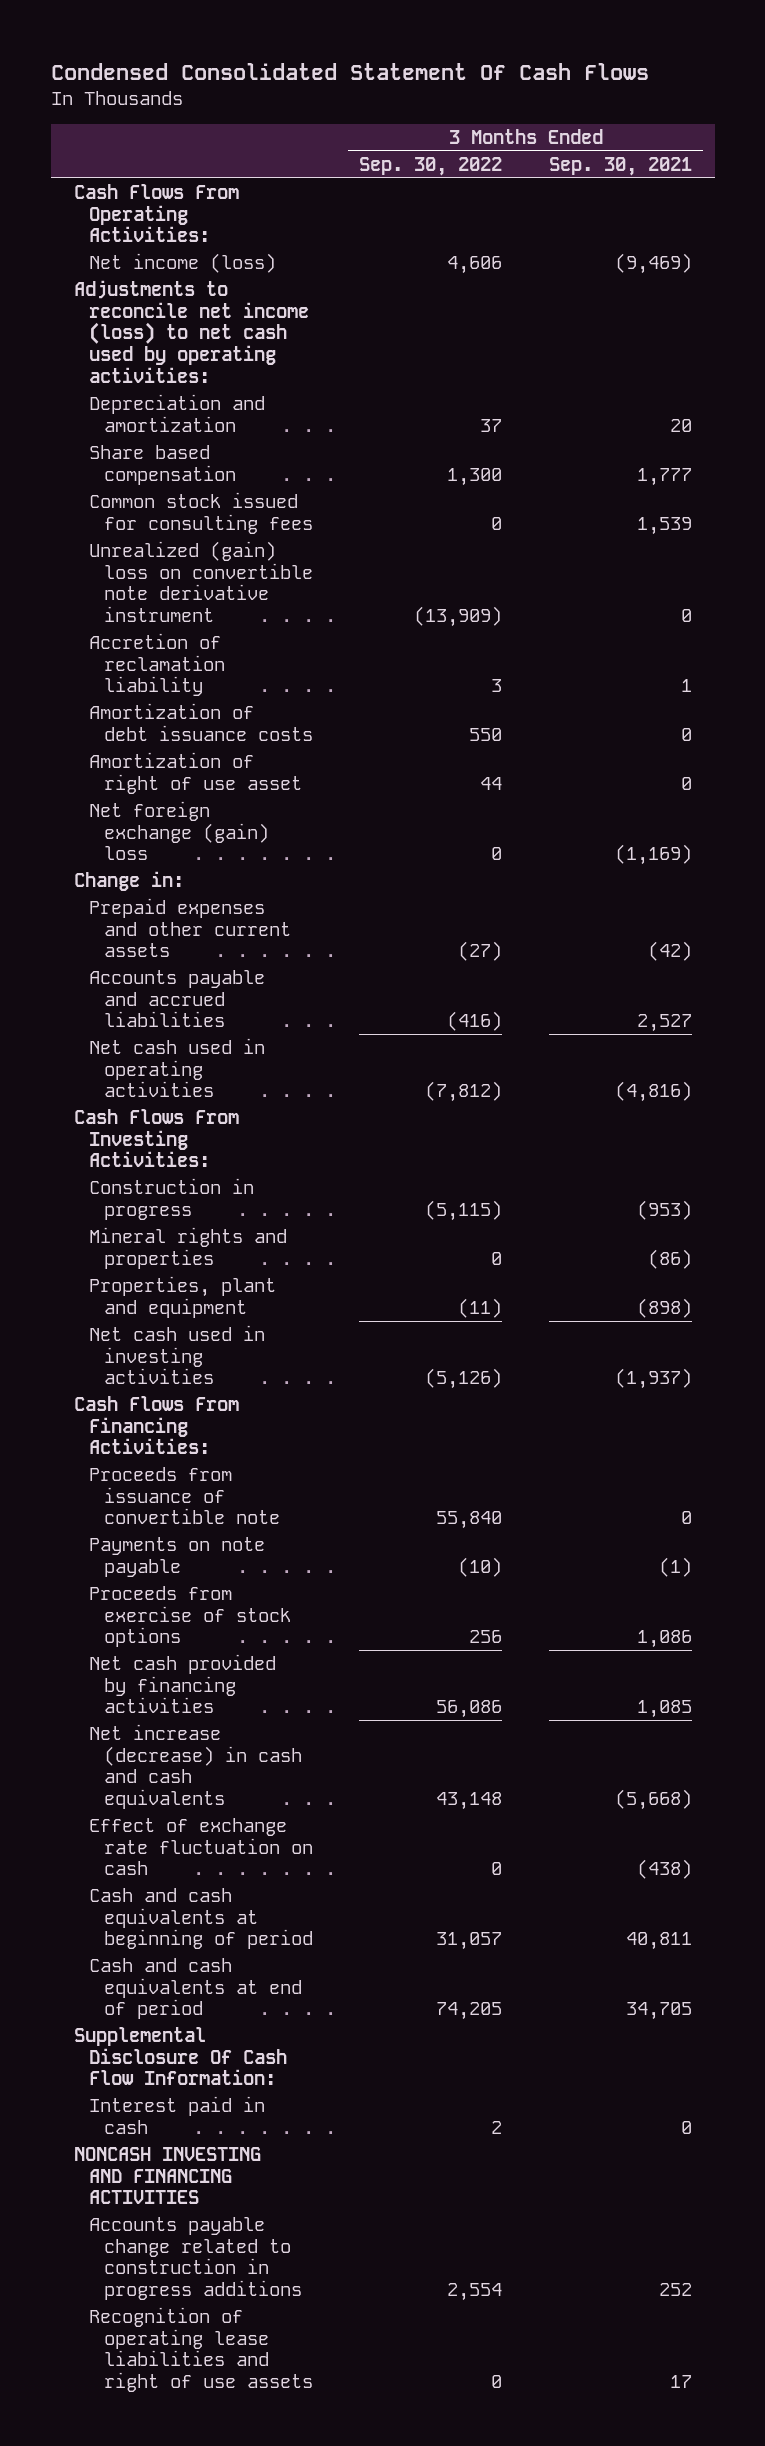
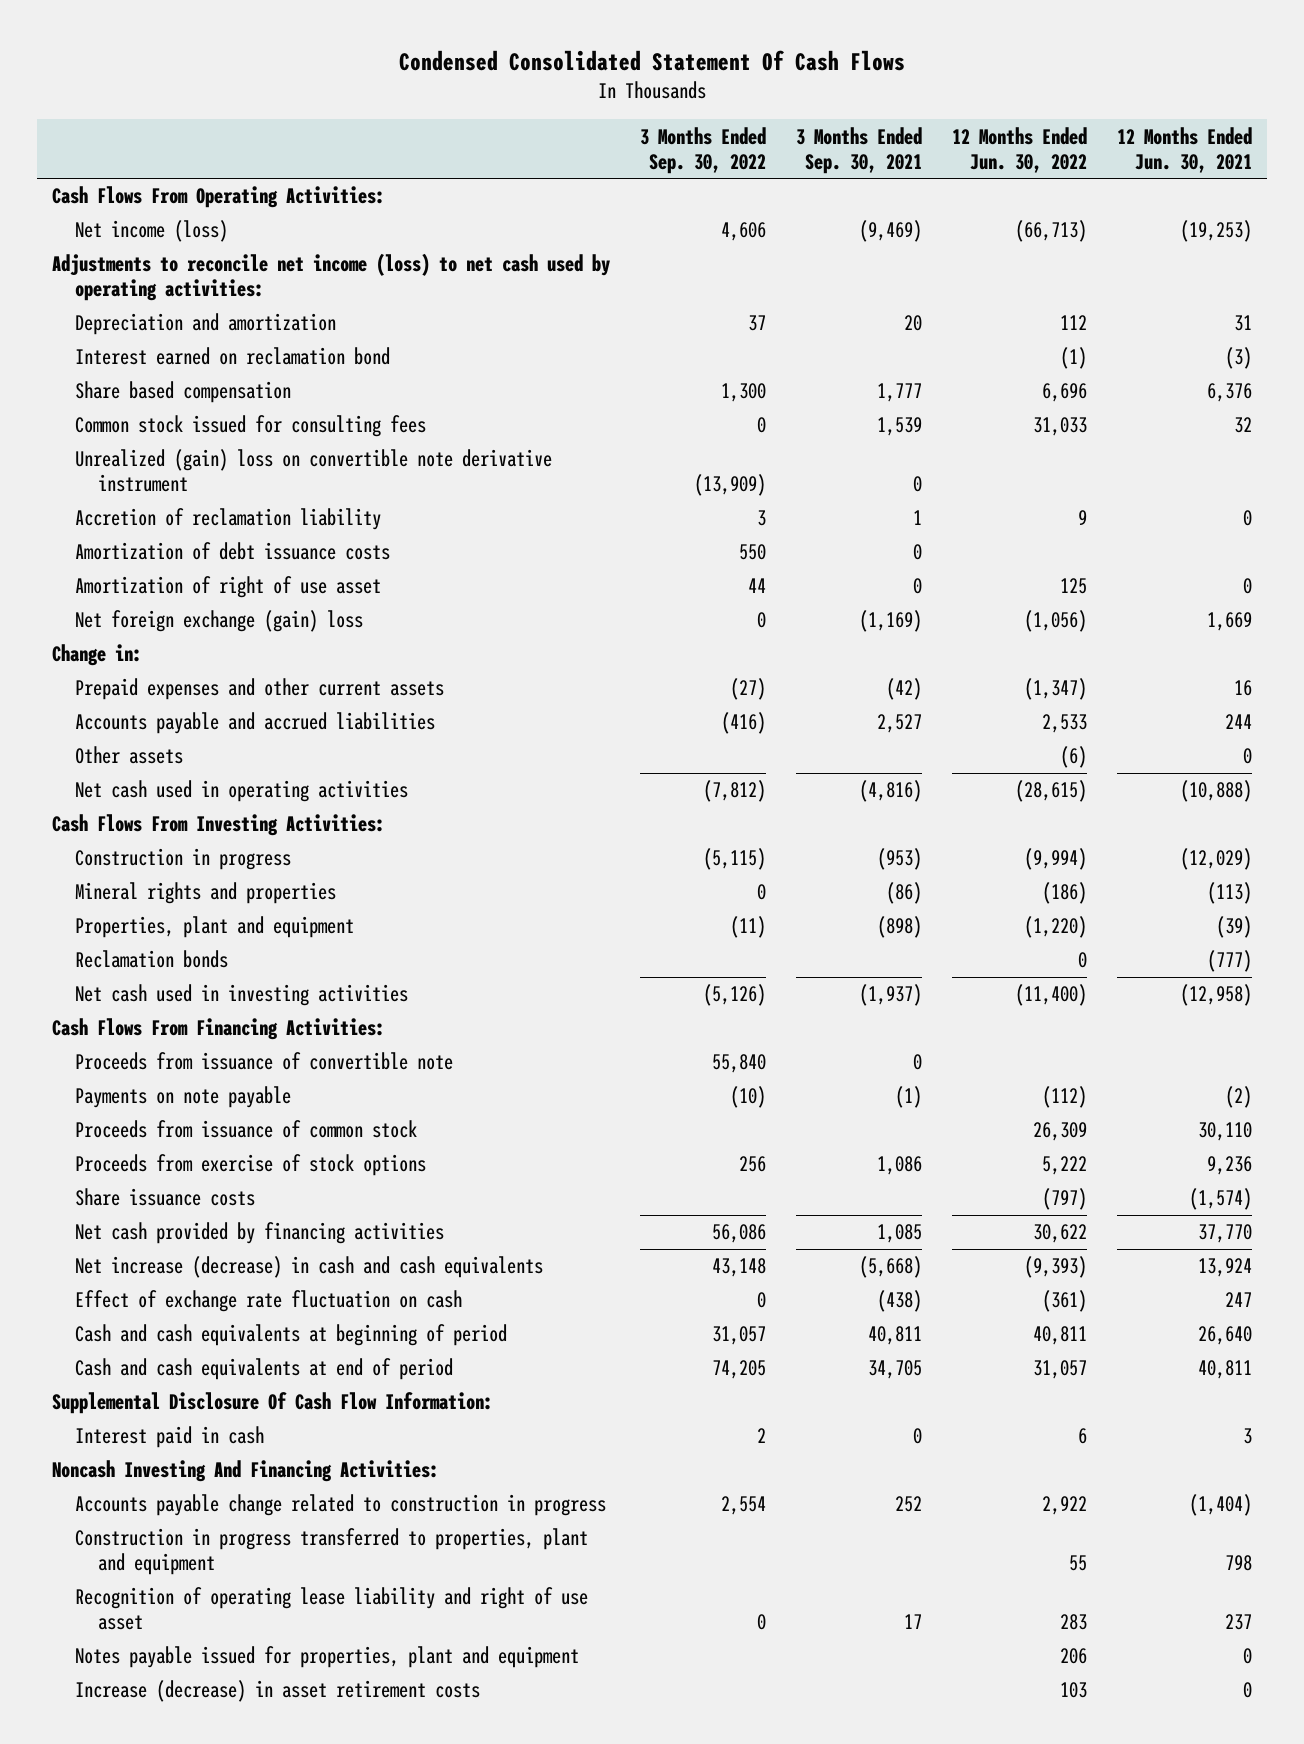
none -> [952,126,1088,173] 12 Months Ended Jun. 30, 2022
none -> [1116,126,1252,173] 12 Months Ended Jun. 30, 2021
none -> [75,347,391,366] Interest earned on reclamation bond
none -> [75,746,184,765] Other assets
none -> [75,950,229,969] Reclamation bonds
none -> [75,1120,418,1139] Proceeds from issuance of common stock
none -> [75,1188,256,1207] Share issuance costs
[73,2147,261,2205] NONCASH INVESTING AND FINANCING ACTIVITIES -> [52,1460,440,1483] Noncash Investing And Financing Activities:
[89,2217,303,2301] Accounts payable change related to construction in progress additions -> [75,1494,607,1517] Accounts payable change related to construction in progress
none -> [75,1528,589,1576] Construction in progress transferred to properties, plant and equipment
[89,2307,314,2393] Recognition of operating lease liabilities and right of use assets -> [75,1587,589,1631] Recognition of operating lease liability and right of use asset
none -> [75,1646,580,1669] Notes payable issued for properties, plant and equipment
none -> [75,1680,481,1703] Increase (decrease) in asset retirement costs

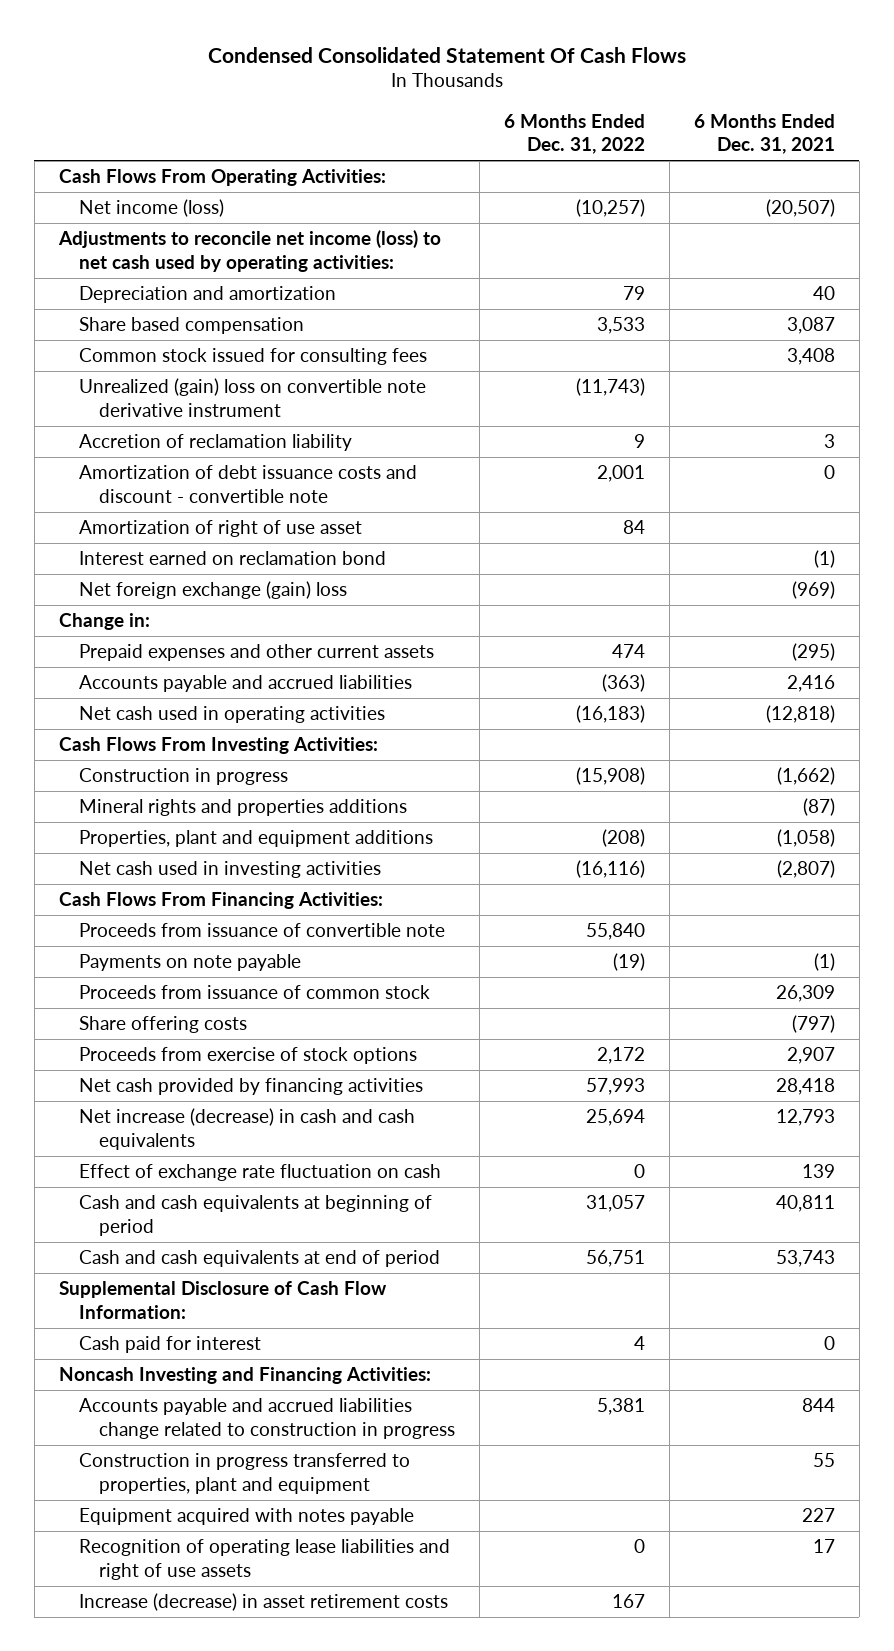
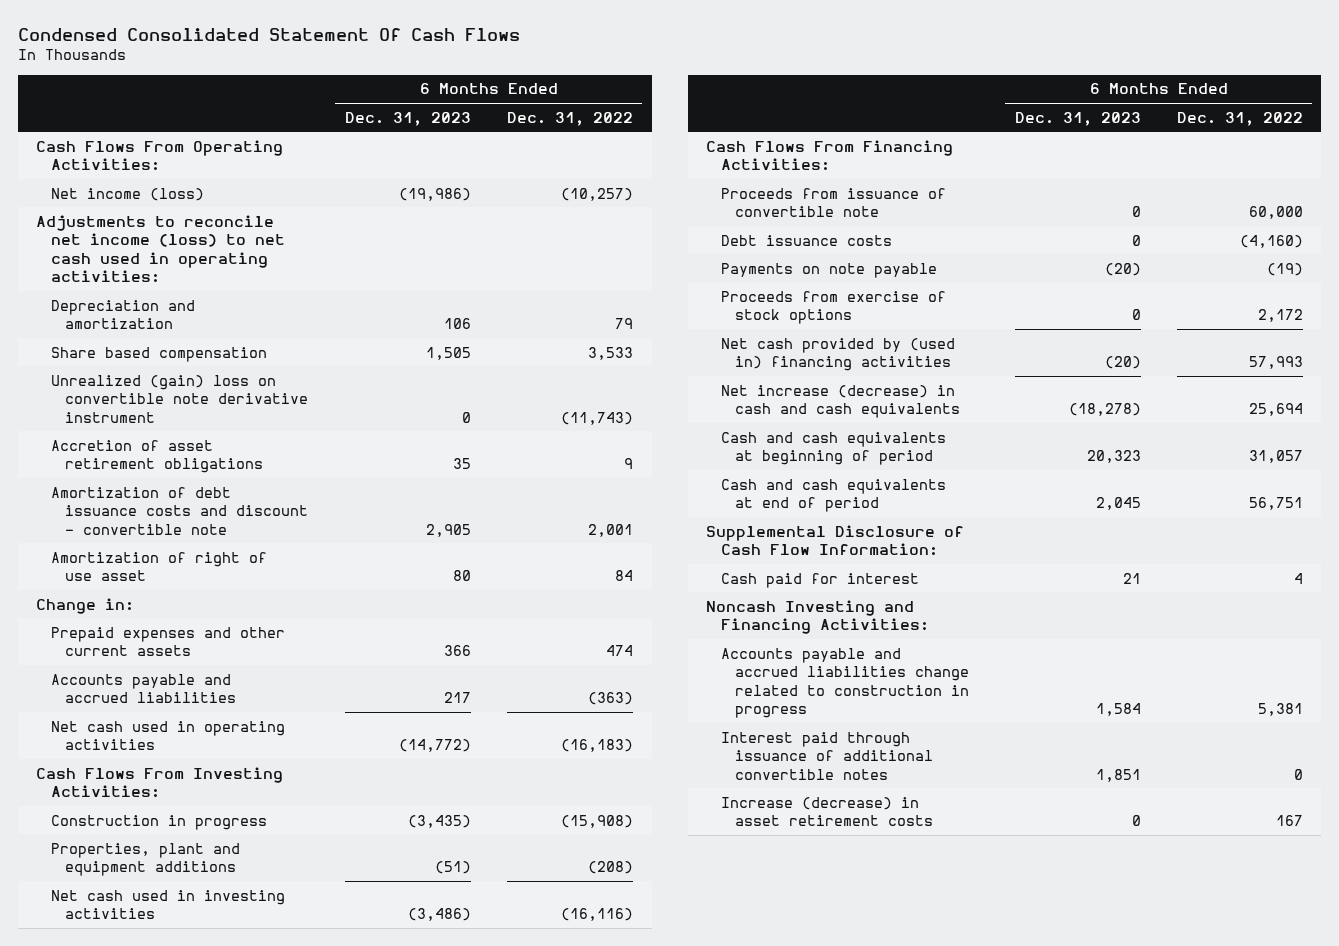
[694,113,836,155] 6 Months Ended Dec. 31, 2021 -> none
none -> [344,111,471,126] Dec. 31, 2023
[57,230,441,272] Adjustments to reconcile net income (loss) to net cash used by operating activities: -> [36,214,285,284] Adjustments to reconcile net income (loss) to net cash used in operating activities:
[78,348,427,366] Common stock issued for consulting fees -> none
[78,434,352,452] Accretion of reclamation liability -> none
none -> [50,439,263,474] Accretion of asset retirement obligations
[78,551,386,566] Interest earned on reclamation bond -> none
[78,581,347,600] Net foreign exchange (gain) loss -> none
[78,799,407,817] Mineral rights and properties additions -> none
[586,923,646,941] 55,840 -> [1249,206,1304,220] 60,000
none -> [720,234,892,246] Debt issuance costs
[78,985,430,1000] Proceeds from issuance of common stock -> none
[78,1016,247,1034] Share offering costs -> none
[78,1078,423,1096] Net cash provided by financing activities -> [720,337,955,372] Net cash provided by (used in) financing activities
[78,1164,441,1182] Effect of exchange rate fluctuation on cash -> none
[78,1453,410,1494] Construction in progress transferred to properties, plant and equipment -> none
[78,1508,414,1526] Equipment acquired with notes payable -> none
[78,1539,450,1580] Recognition of operating lease liabilities and right of use assets -> none
none -> [720,731,933,780] Interest paid through issuance of additional convertible notes

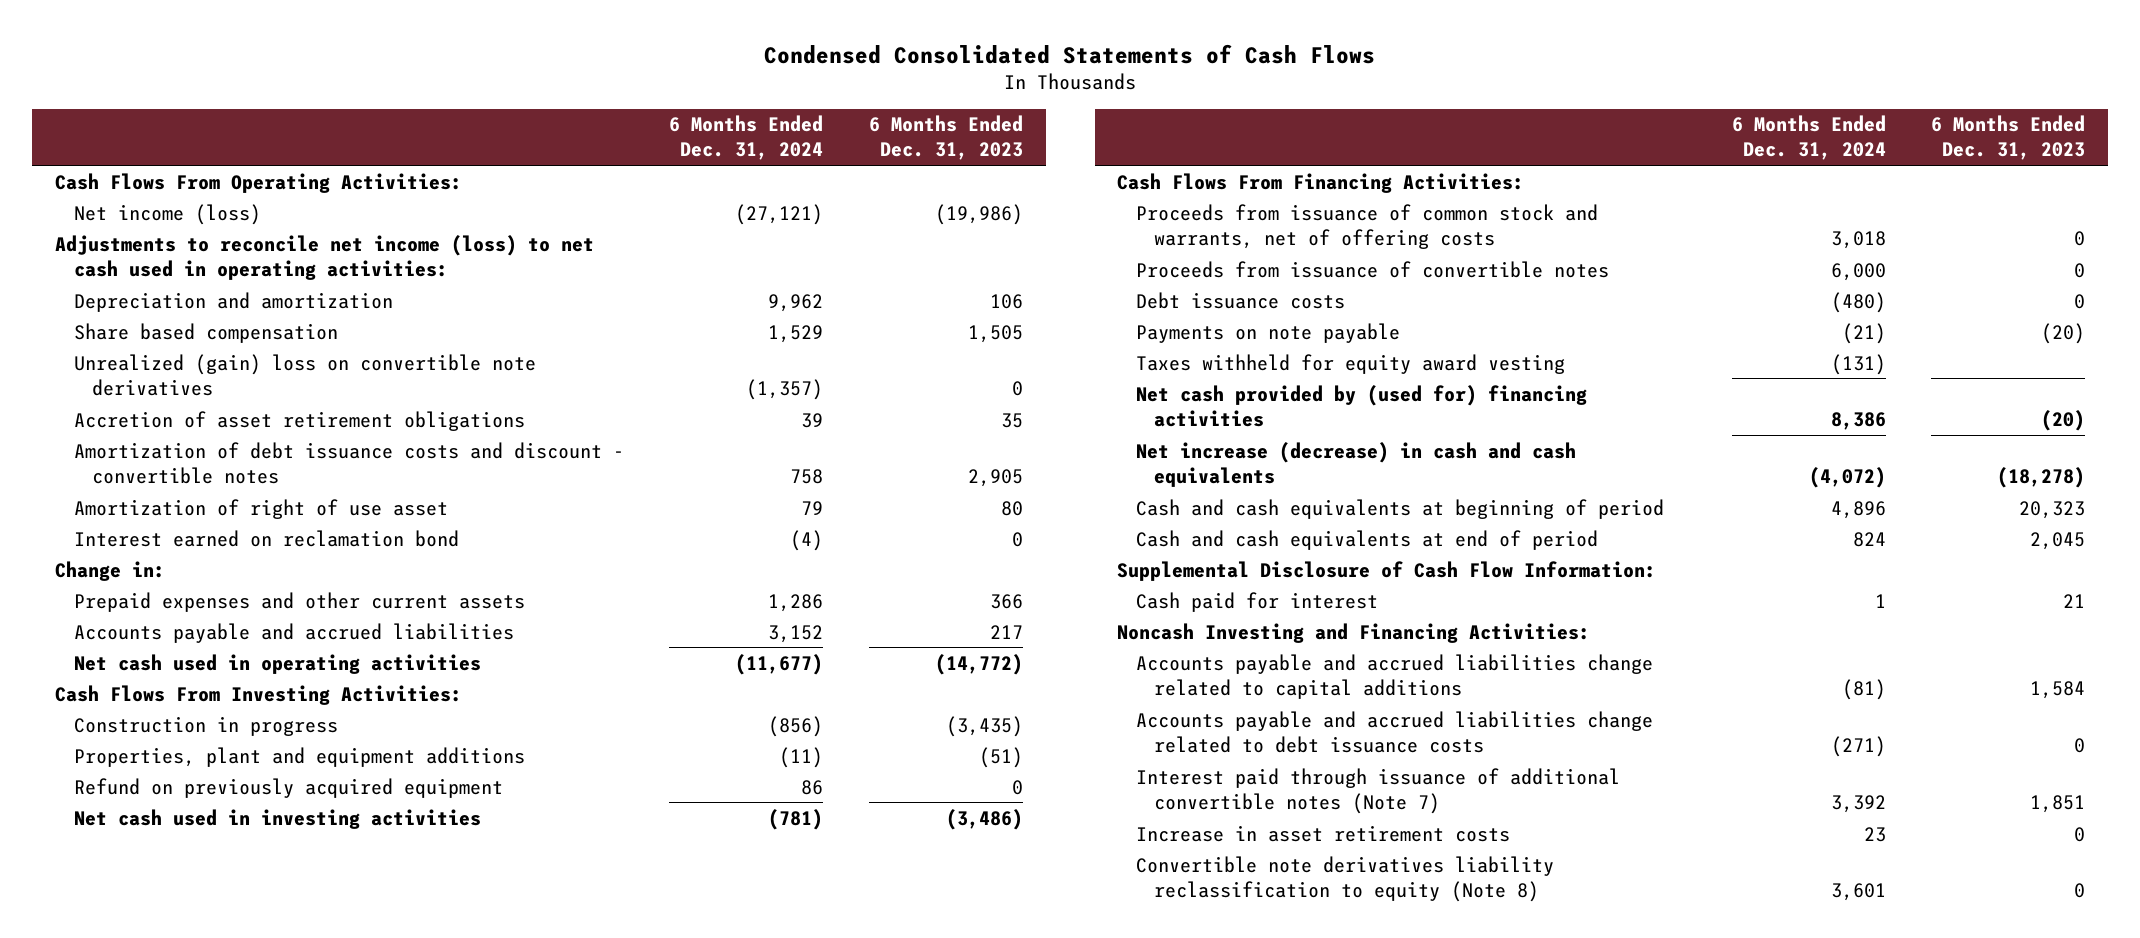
[17,27,520,41] Condensed Consolidated Statement Of Cash Flows -> [764,43,1376,64] Condensed Consolidated Statements of Cash Flows
[507,111,634,126] Dec. 31, 2022 -> none
none -> [669,115,824,161] 6 Months Ended Dec. 31, 2024
[50,374,308,423] Unrealized (gain) loss on convertible note derivative instrument -> [73,353,536,396] Unrealized (gain) loss on convertible note derivatives
[50,486,308,535] Amortization of debt issuance costs and discount - convertible note -> [73,441,624,484] Amortization of debt issuance costs and discount - convertible notes
none -> [73,529,459,547] Interest earned on reclamation bond
none -> [73,777,503,798] Refund on previously acquired equipment
none -> [1135,203,1598,249] Proceeds from issuance of common stock and warrants, net of offering costs
[720,187,946,218] Proceeds from issuance of convertible note -> [1135,260,1609,278] Proceeds from issuance of convertible notes
[720,290,946,325] Proceeds from exercise of stock options -> none
none -> [1135,353,1565,374] Taxes withheld for equity award vesting
[720,337,955,372] Net cash provided by (used in) financing activities -> [1135,384,1587,427] Net cash provided by (used for) financing activities
[720,647,969,719] Accounts payable and accrued liabilities change related to construction in progress -> [1135,653,1653,699] Accounts payable and accrued liabilities change related to capital additions
none -> [1135,710,1653,753] Accounts payable and accrued liabilities change related to debt issuance costs
[720,731,933,780] Interest paid through issuance of additional convertible notes -> [1135,767,1620,814] Interest paid through issuance of additional convertible notes (Note 7)
[720,796,933,827] Increase (decrease) in asset retirement costs -> [1135,824,1510,842] Increase in asset retirement costs
none -> [1135,855,1554,902] Convertible note derivatives liability reclassification to equity (Note 8)

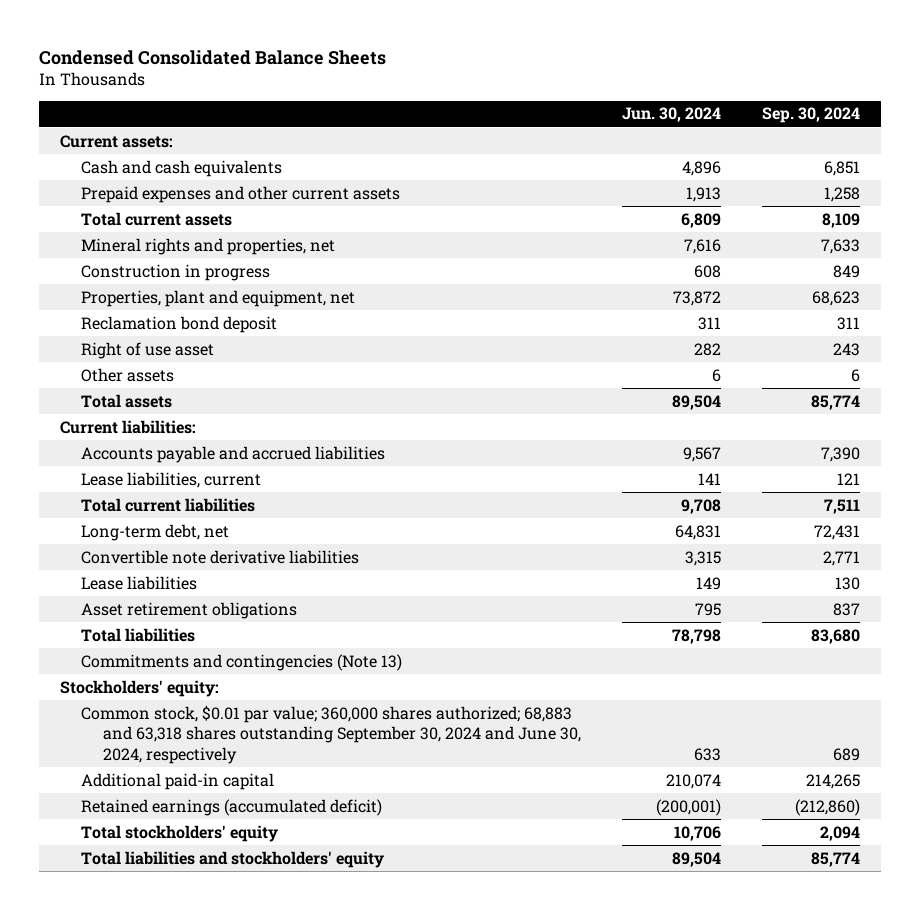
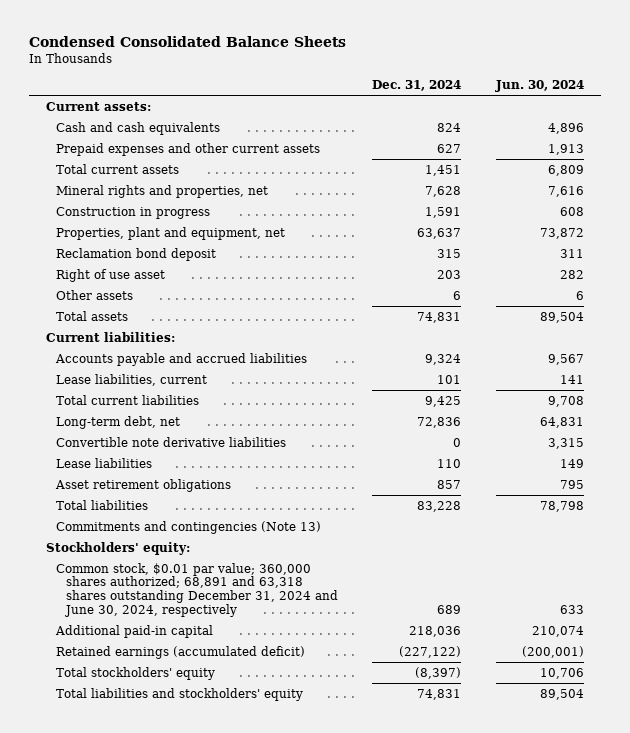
[762,107,861,124] Sep. 30, 2024 -> none
none -> [372,80,462,92] Dec. 31, 2024
[81,704,582,764] Common stock, $0.01 par value; 360,000 shares authorized; 68,883 and 63,318 shares outstanding September 30, 2024 and June 30, 2024, respectively -> [56,562,338,618] Common stock, $0.01 par value; 360,000 shares authorized; 68,891 and 63,318 shares outstanding December 31, 2024 and June 30, 2024, respectively

